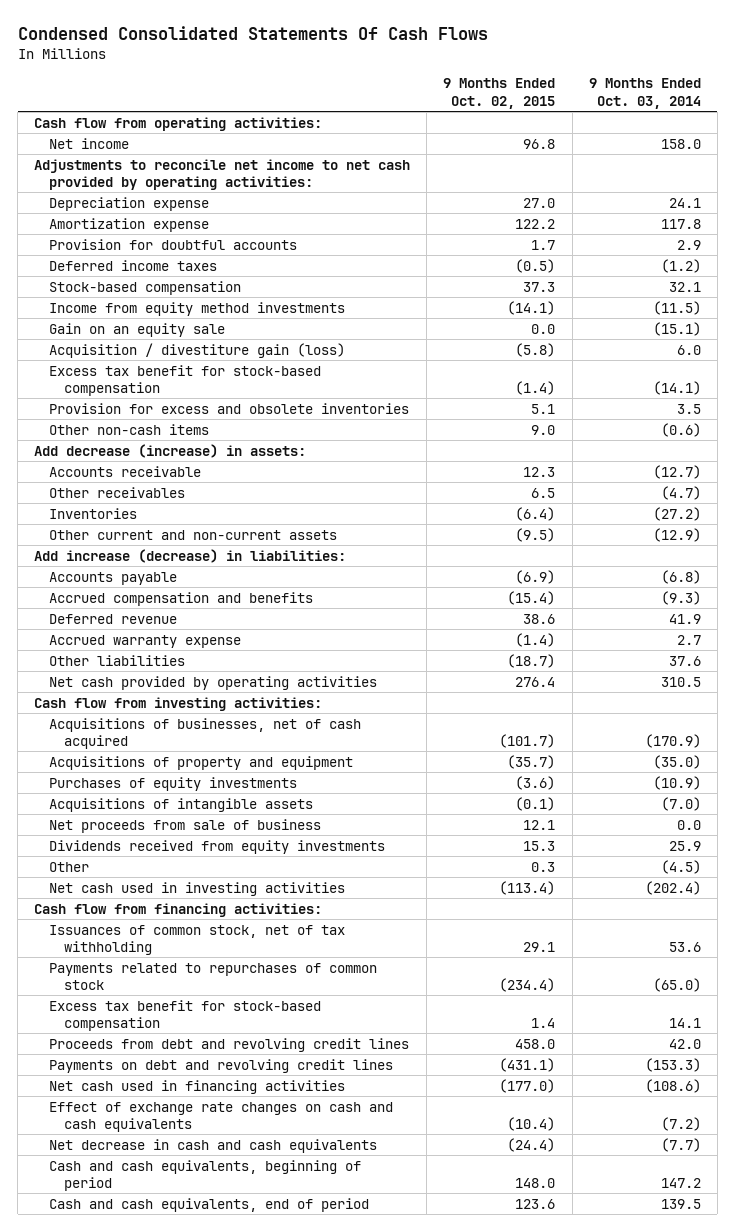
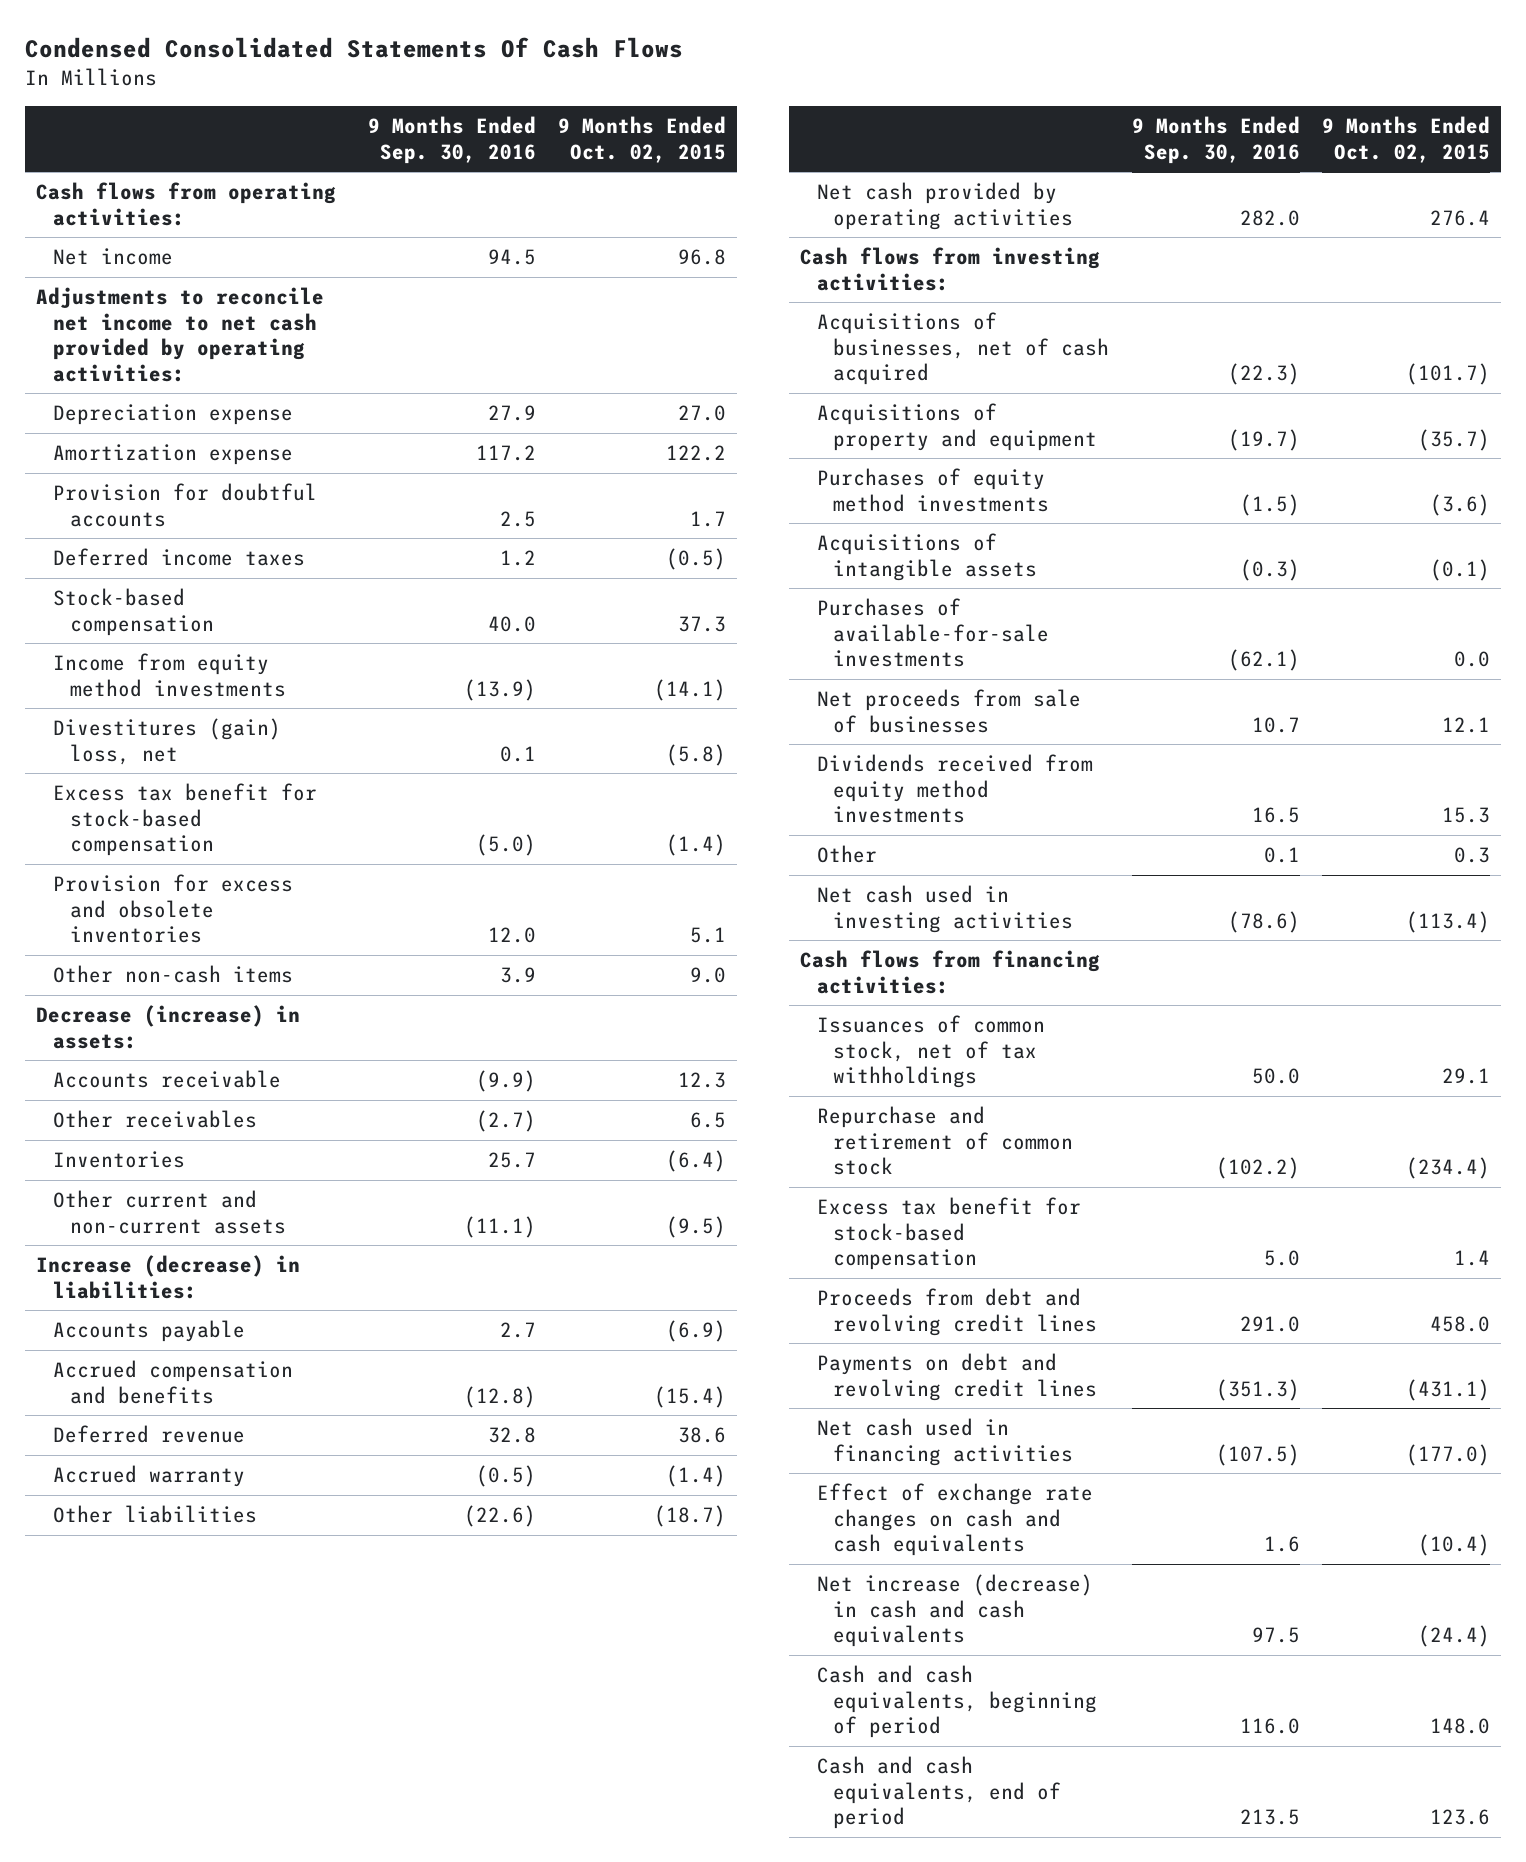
[588,78,701,109] 9 Months Ended Oct. 03, 2014 -> none
none -> [367,116,536,164] 9 Months Ended Sep. 30, 2016
[34,116,323,131] Cash flow from operating activities: -> [36,182,337,226] Cash flows from operating activities:
[49,322,226,337] Gain on an equity sale -> none
[49,342,346,358] Acquisition / divestiture gain (loss) -> [52,718,281,765] Divestitures (gain) loss, net
[34,443,307,458] Add decrease (increase) in assets: -> [36,1005,301,1049] Decrease (increase) in assets:
[34,548,347,563] Add increase (decrease) in liabilities: -> [36,1255,301,1299] Increase (decrease) in liabilities:
[49,634,242,648] Accrued warranty expense -> [52,1465,245,1488] Accrued warranty
[34,696,323,711] Cash flow from investing activities: -> [800,247,1101,291] Cash flows from investing activities:
[49,776,298,791] Purchases of equity investments -> [816,468,1050,512] Purchases of equity method investments
none -> [816,598,1050,668] Purchases of available-for-sale investments
[49,818,322,833] Net proceeds from sale of business -> [816,689,1081,733] Net proceeds from sale of businesses
[49,839,386,854] Dividends received from equity investments -> [816,754,1093,824] Dividends received from equity method investments
[34,902,323,917] Cash flow from financing activities: -> [800,950,1101,994] Cash flows from financing activities:
[49,924,346,956] Issuances of common stock, net of tax withholding -> [816,1015,1045,1089] Issuances of common stock, net of tax withholdings
[49,962,378,991] Payments related to repurchases of common stock -> [816,1106,1074,1176] Repurchase and retirement of common stock
[49,1138,378,1153] Net decrease in cash and cash equivalents -> [816,1574,1093,1648] Net increase (decrease) in cash and cash equivalents

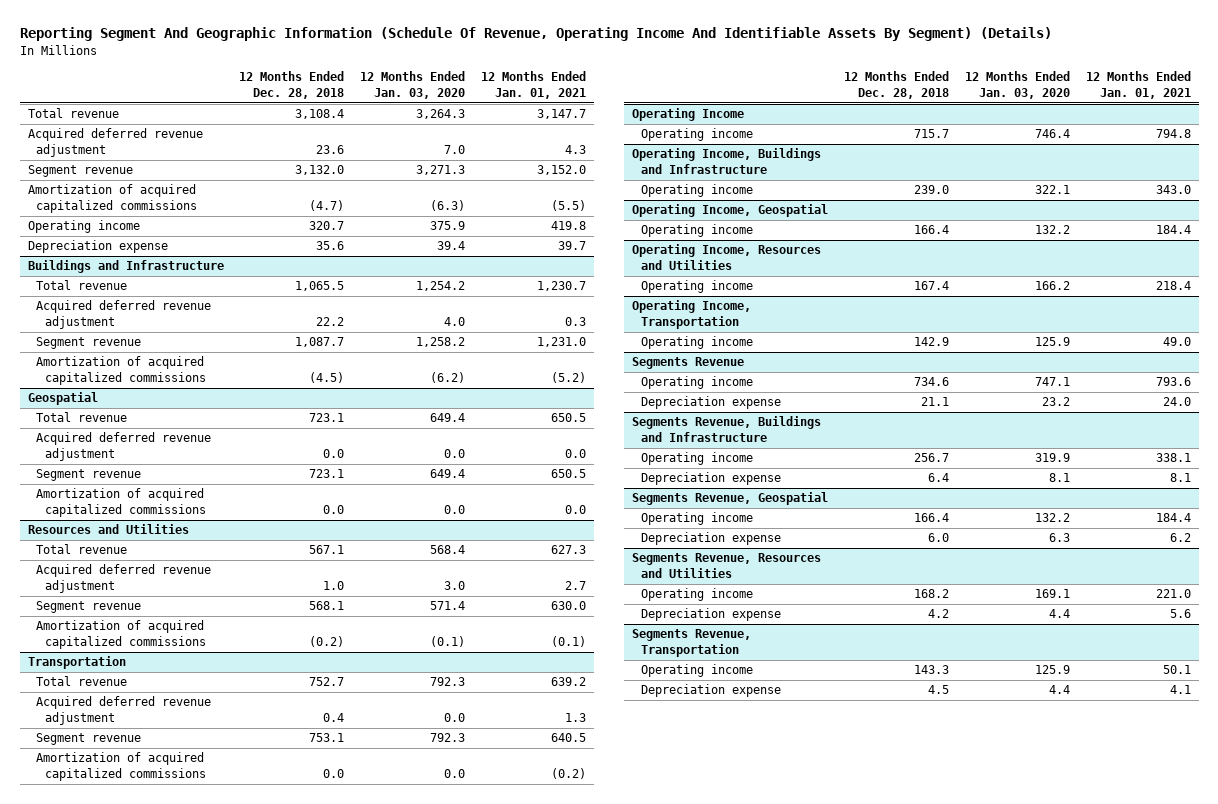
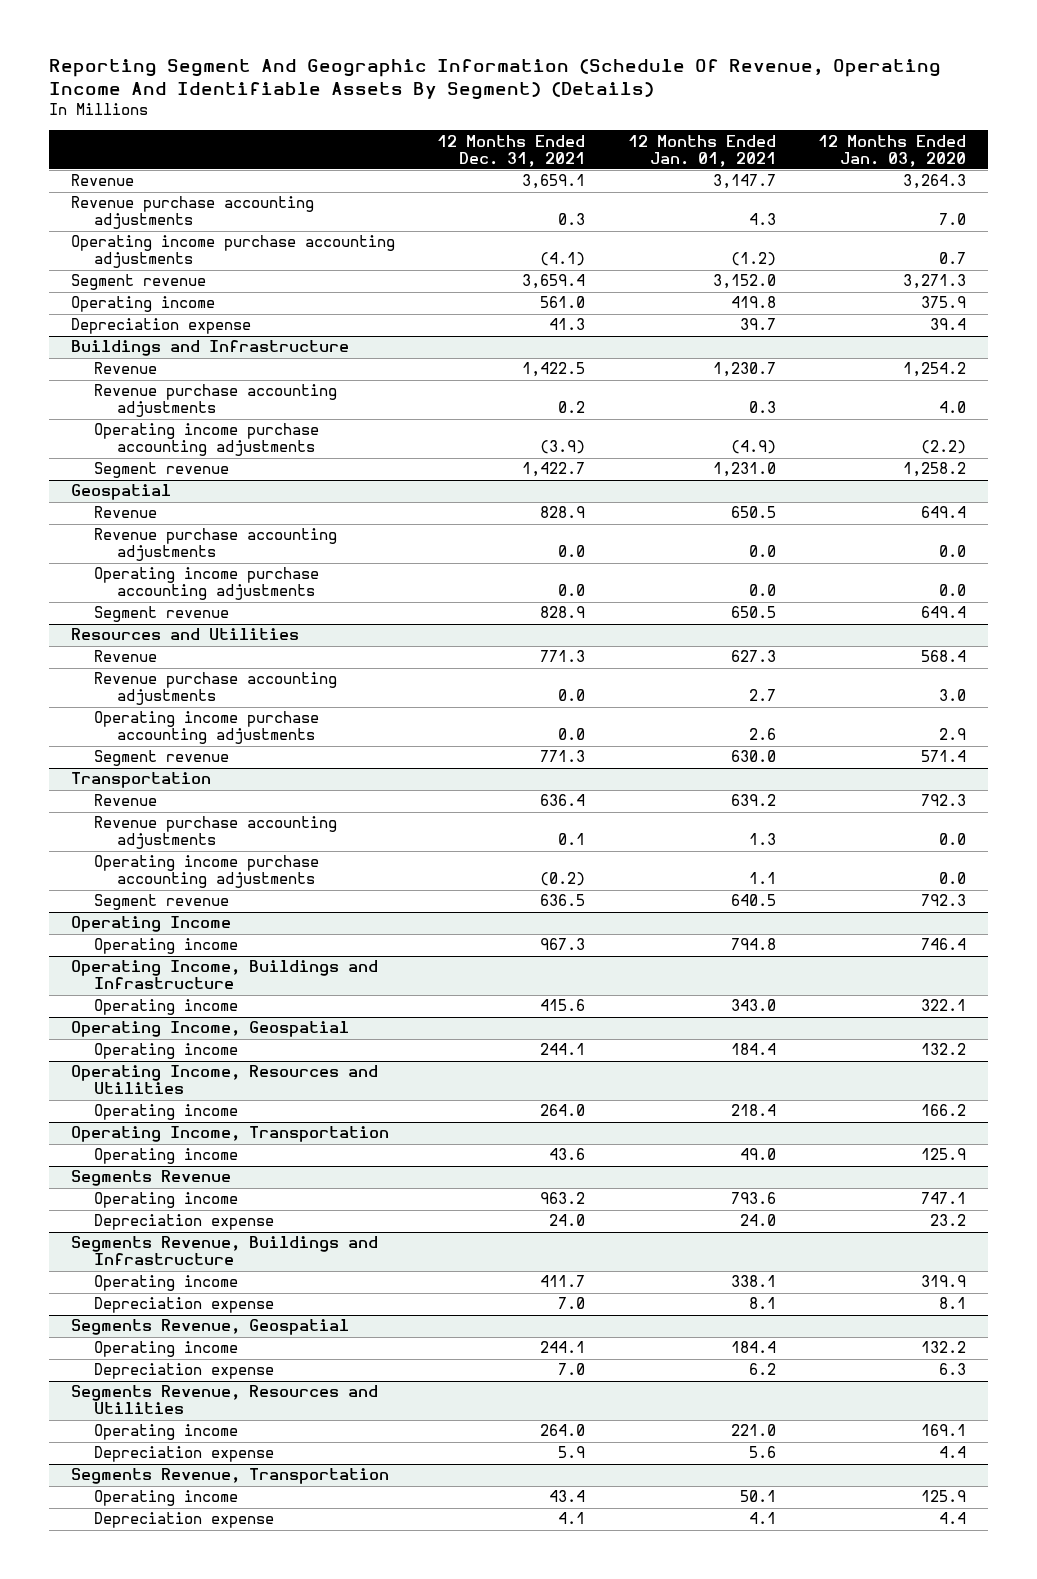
[239,71,345,99] 12 Months Ended Dec. 28, 2018 -> none
none -> [437,134,586,167] 12 Months Ended Dec. 31, 2021
[27,108,119,119] Total revenue -> [70,174,134,187] Revenue
[27,128,203,158] Acquired deferred revenue adjustment -> [70,196,314,230] Revenue purchase accounting adjustments
none -> [70,235,395,269] Operating income purchase accounting adjustments
[27,184,198,214] Amortization of acquired capitalized commissions -> none
[36,300,212,330] Acquired deferred revenue adjustment -> none
[36,280,128,291] Total revenue -> [93,362,157,375] Revenue
none -> [93,384,337,418] Revenue purchase accounting adjustments
none -> [93,423,319,457] Operating income purchase accounting adjustments
[36,356,207,386] Amortization of acquired capitalized commissions -> none
[36,432,212,462] Acquired deferred revenue adjustment -> none
[36,412,128,423] Total revenue -> [93,506,157,519] Revenue
none -> [93,528,337,562] Revenue purchase accounting adjustments
none -> [93,567,319,601] Operating income purchase accounting adjustments
[36,488,207,518] Amortization of acquired capitalized commissions -> none
[36,544,128,555] Total revenue -> [93,650,157,663] Revenue
[36,564,212,594] Acquired deferred revenue adjustment -> [93,672,337,706] Revenue purchase accounting adjustments
none -> [93,711,319,745] Operating income purchase accounting adjustments
[36,620,207,650] Amortization of acquired capitalized commissions -> none
[36,696,212,726] Acquired deferred revenue adjustment -> none
[36,676,128,687] Total revenue -> [93,794,157,807] Revenue
none -> [93,816,337,850] Revenue purchase accounting adjustments
none -> [93,855,319,889] Operating income purchase accounting adjustments
[36,752,207,782] Amortization of acquired capitalized commissions -> none

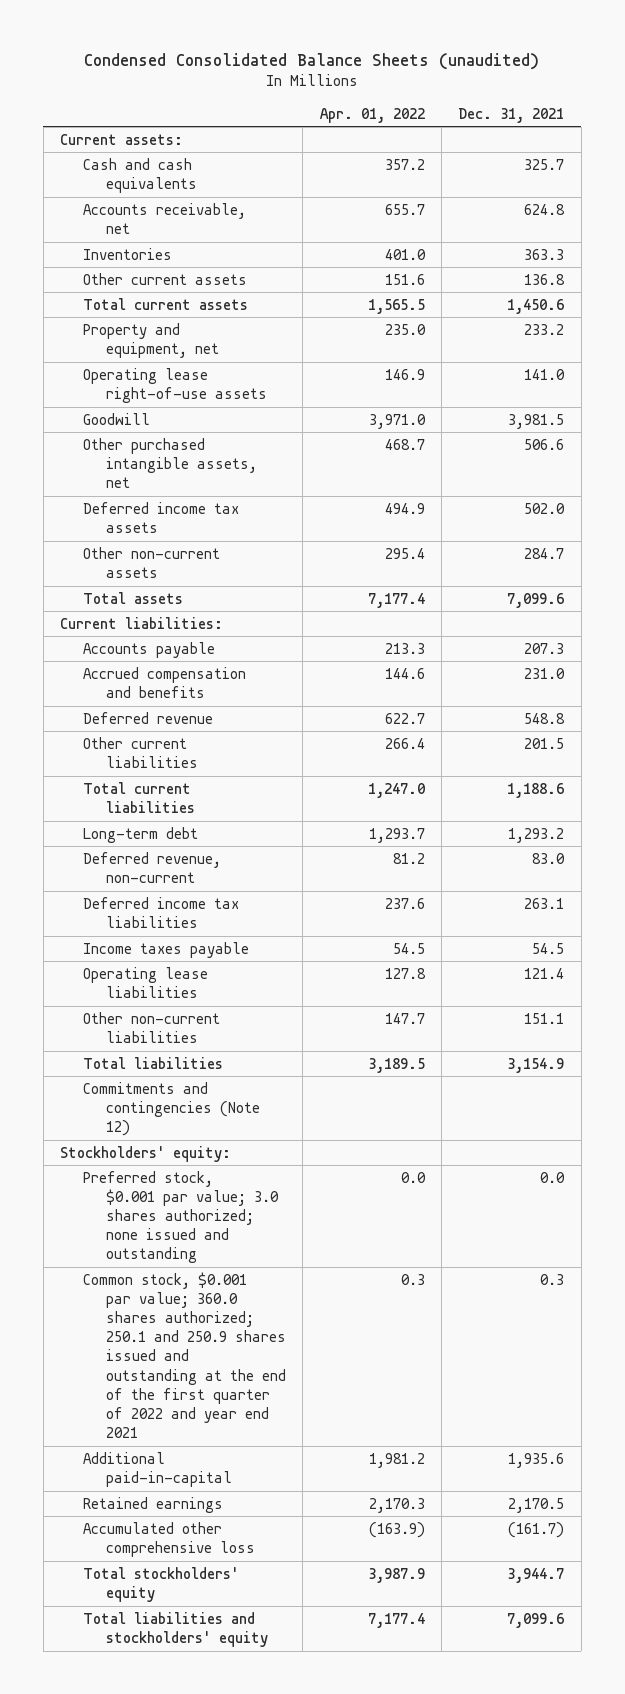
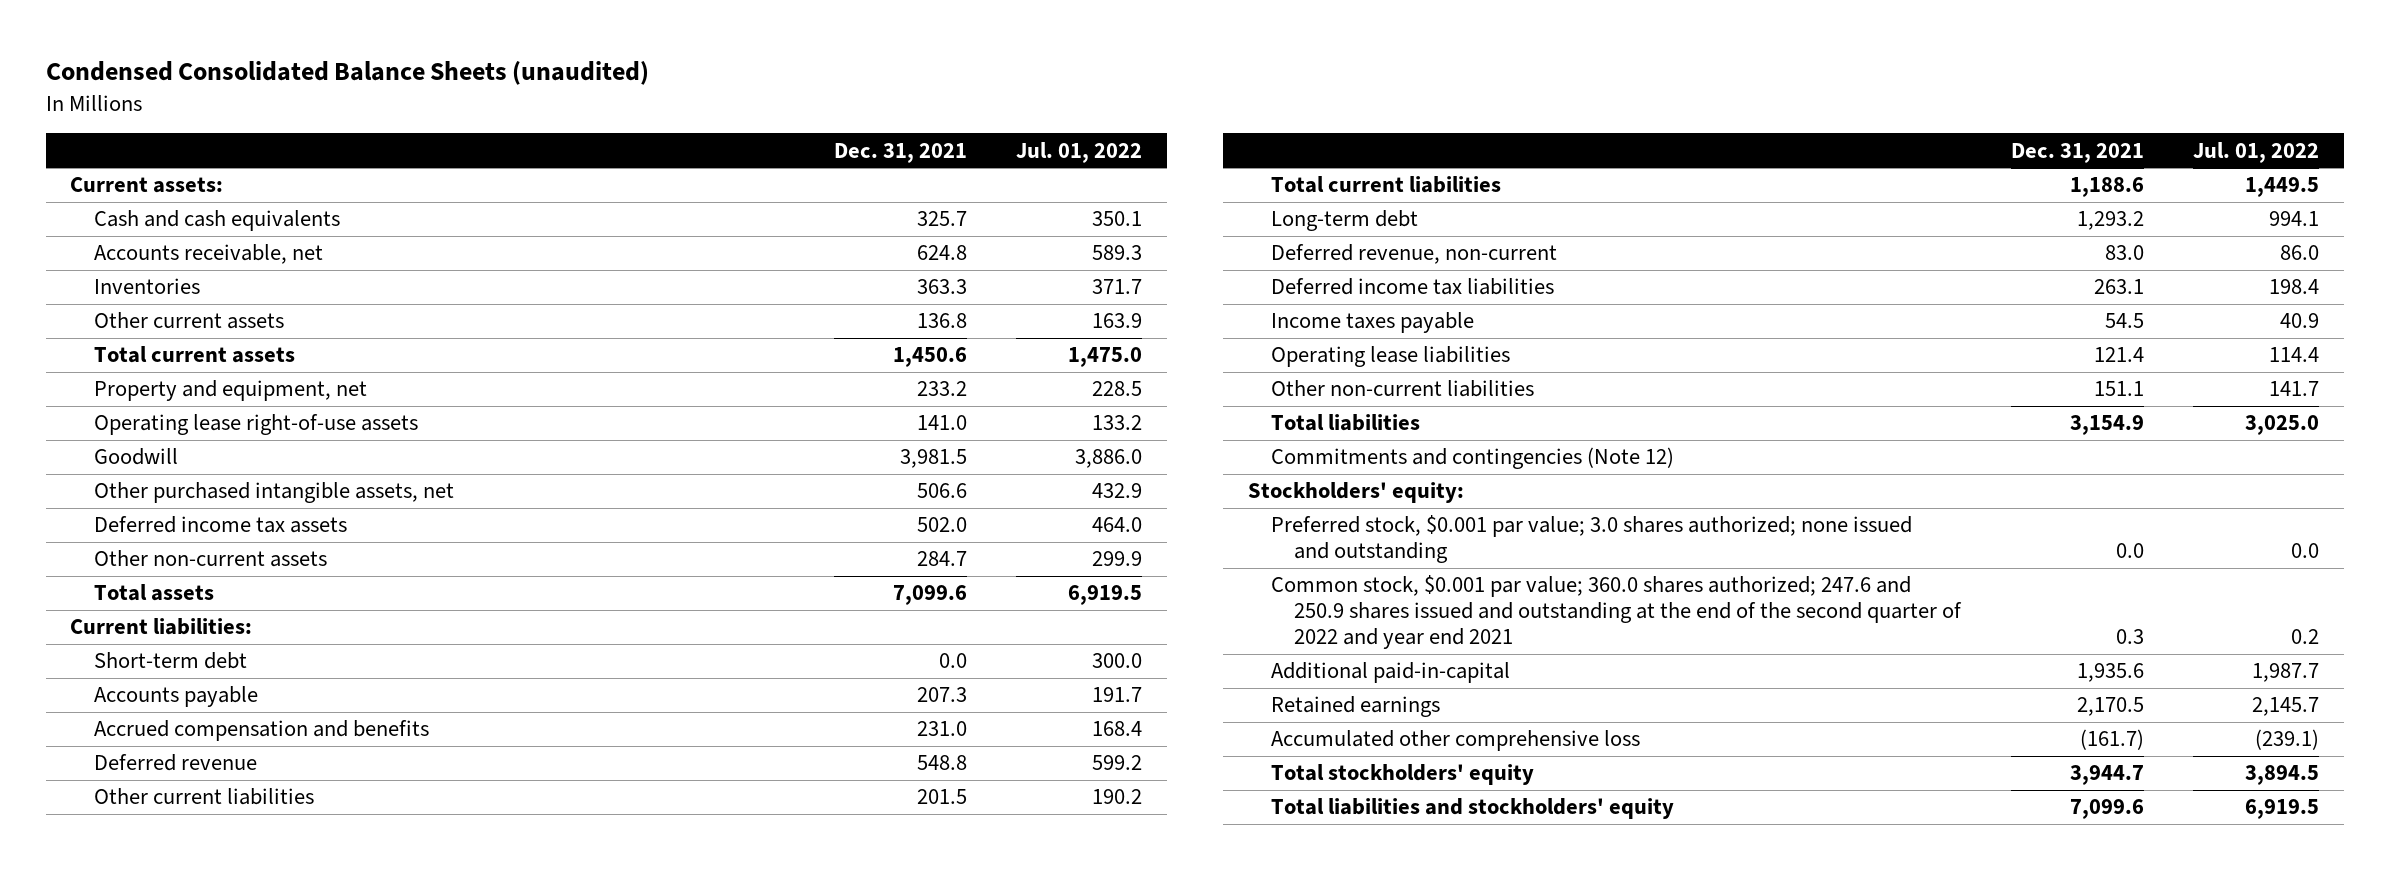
[319,107,425,123] Apr. 01, 2022 -> none
none -> [1016,141,1143,163] Jul. 01, 2022
none -> [93,652,247,670] Short-term debt
[83,1271,286,1439] Common stock, $0.001 par value; 360.0 shares authorized; 250.1 and 250.9 shares issued and outstanding at the end of the first quarter of 2022 and year end 2021 -> [1271,575,1963,650] Common stock, $0.001 par value; 360.0 shares authorized; 247.6 and 250.9 shares issued and outstanding at the end of the second quarter of 2022 and year end 2021

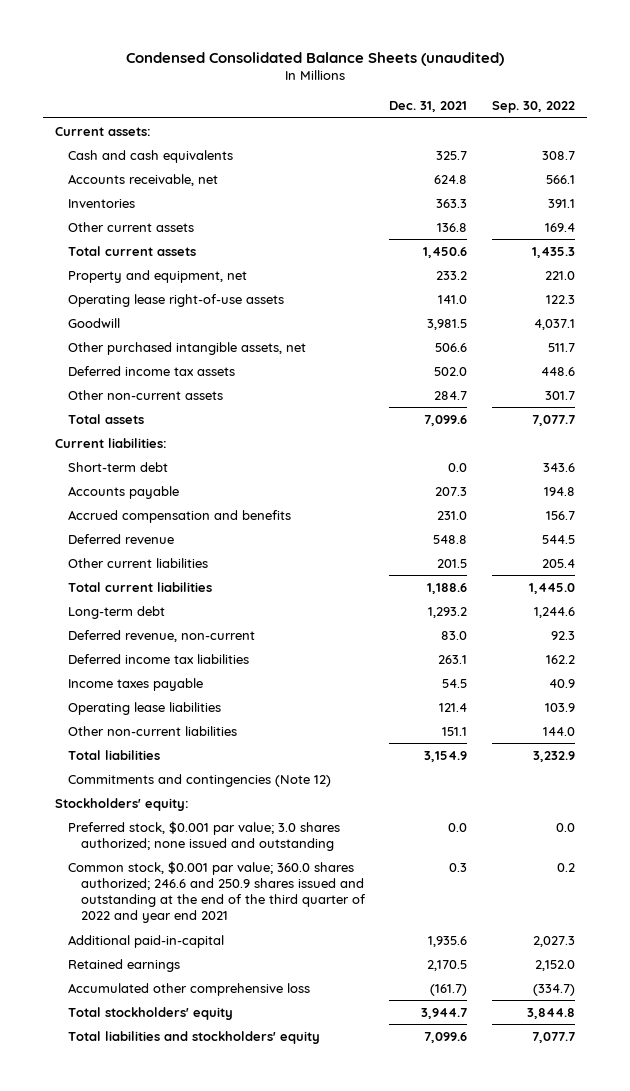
[1016,141,1143,163] Jul. 01, 2022 -> none
none -> [491,101,575,114] Sep. 30, 2022
[1271,575,1963,650] Common stock, $0.001 par value; 360.0 shares authorized; 247.6 and 250.9 shares issued and outstanding at the end of the second quarter of 2022 and year end 2021 -> [67,860,366,924] Common stock, $0.001 par value; 360.0 shares authorized; 246.6 and 250.9 shares issued and outstanding at the end of the third quarter of 2022 and year end 2021

